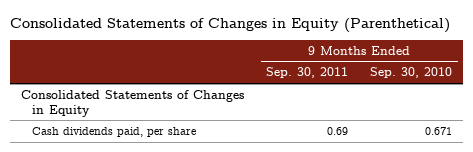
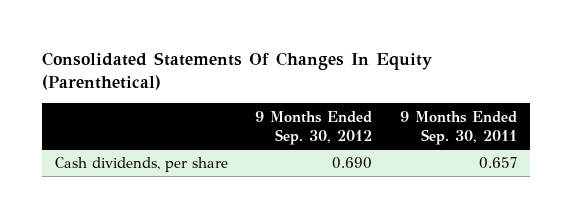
[9,18,450,34] Consolidated Statements of Changes in Equity (Parenthetical) -> [41,51,432,91] Consolidated Statements Of Changes In Equity (Parenthetical)
[370,67,453,79] Sep. 30, 2010 -> none
none -> [255,110,373,146] 9 Months Ended Sep. 30, 2012
[20,89,244,117] Consolidated Statements of Changes in Equity -> none
[32,126,197,137] Cash dividends paid, per share -> [55,157,229,173] Cash dividends, per share
[327,126,349,135] 0.69 -> [478,157,517,170] 0.657

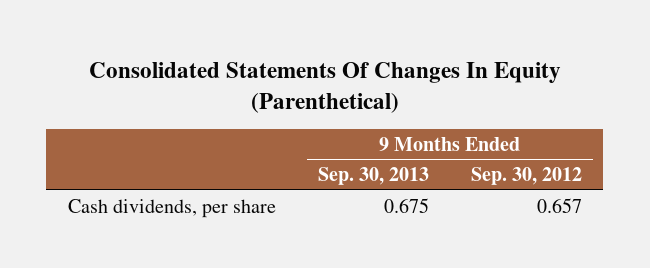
[399,110,517,146] 9 Months Ended Sep. 30, 2011 -> none
none -> [317,167,429,186] Sep. 30, 2013
[332,157,373,170] 0.690 -> [537,197,583,213] 0.657

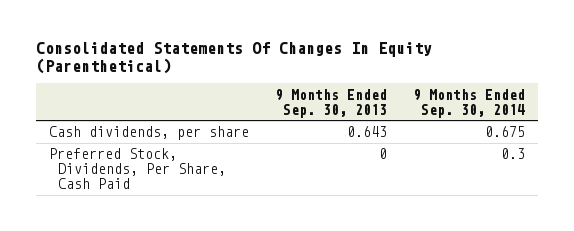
[471,167,583,186] Sep. 30, 2012 -> none
none -> [412,88,525,118] 9 Months Ended Sep. 30, 2014
[383,197,429,213] 0.675 -> [346,126,387,138] 0.643
none -> [48,148,226,190] Preferred Stock, Dividends, Per Share, Cash Paid

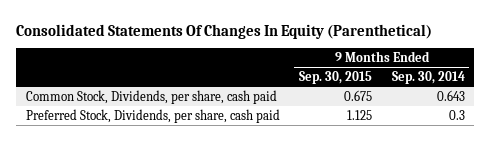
[274,88,387,118] 9 Months Ended Sep. 30, 2013 -> none
none -> [299,71,373,85] Sep. 30, 2015
[48,126,249,141] Cash dividends, per share -> [25,89,277,104] Common Stock, Dividends, per share, cash paid
[484,126,525,138] 0.675 -> [436,89,465,101] 0.643
[48,148,226,190] Preferred Stock, Dividends, Per Share, Cash Paid -> [25,108,280,123] Preferred Stock, Dividends, per share, cash paid

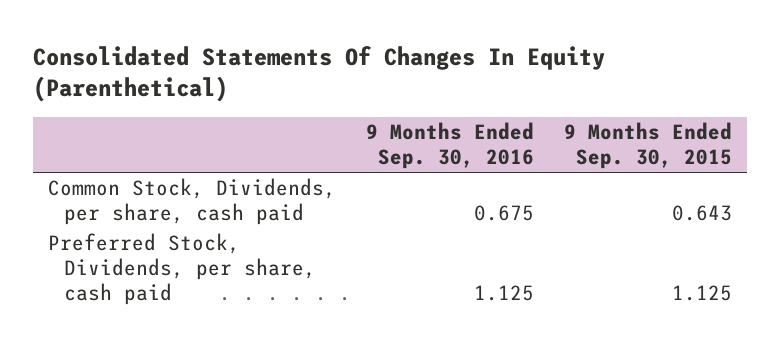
[391,71,465,85] Sep. 30, 2014 -> none
none -> [366,122,535,169] 9 Months Ended Sep. 30, 2016
[344,89,373,101] 0.675 -> [672,205,733,222] 0.643

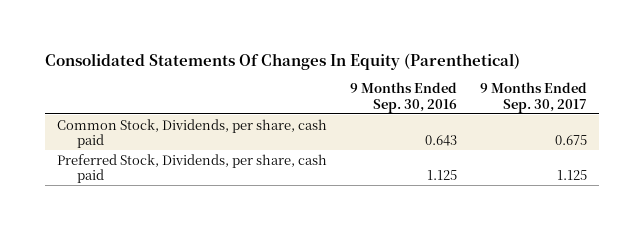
[564,122,733,169] 9 Months Ended Sep. 30, 2015 -> none
none -> [480,82,588,113] 9 Months Ended Sep. 30, 2017
[474,205,535,222] 0.675 -> [425,135,458,147] 0.643

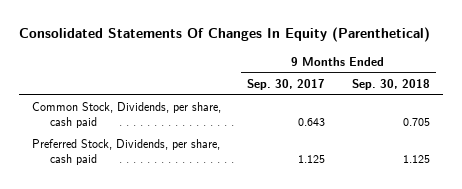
[350,82,458,113] 9 Months Ended Sep. 30, 2016 -> none
none -> [351,78,430,90] Sep. 30, 2018
[555,135,588,146] 0.675 -> [298,118,326,127] 0.643

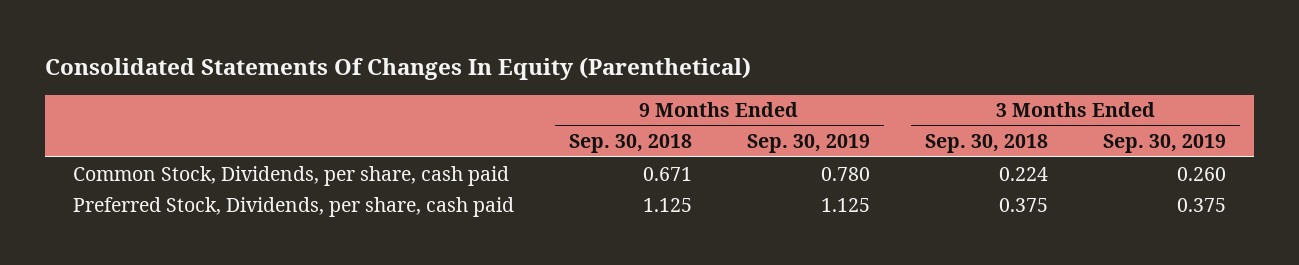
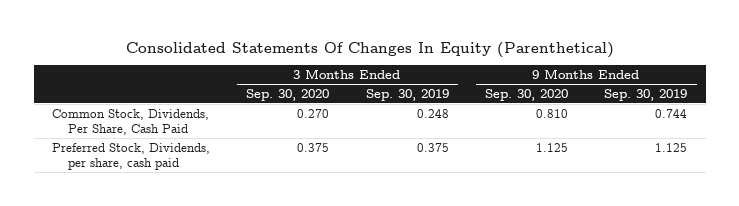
[568,134,692,154] Sep. 30, 2018 -> none
[925,134,1049,154] Sep. 30, 2018 -> none
none -> [246,88,330,101] Sep. 30, 2020
none -> [485,88,569,101] Sep. 30, 2020
[72,165,509,186] Common Stock, Dividends, per share, cash paid -> [51,108,209,136] Common Stock, Dividends, Per Share, Cash Paid
[820,166,870,181] 0.780 -> [655,108,688,118] 0.744
[1177,166,1227,181] 0.260 -> [416,108,449,118] 0.248

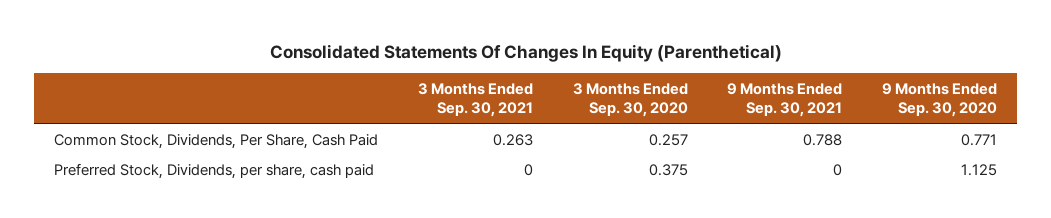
[365,88,449,101] Sep. 30, 2019 -> none
[604,88,688,101] Sep. 30, 2019 -> none
none -> [417,82,533,118] 3 Months Ended Sep. 30, 2021
none -> [727,82,843,118] 9 Months Ended Sep. 30, 2021
[297,108,330,118] 0.270 -> [648,133,688,146] 0.257
[536,108,569,118] 0.810 -> [961,133,998,146] 0.771

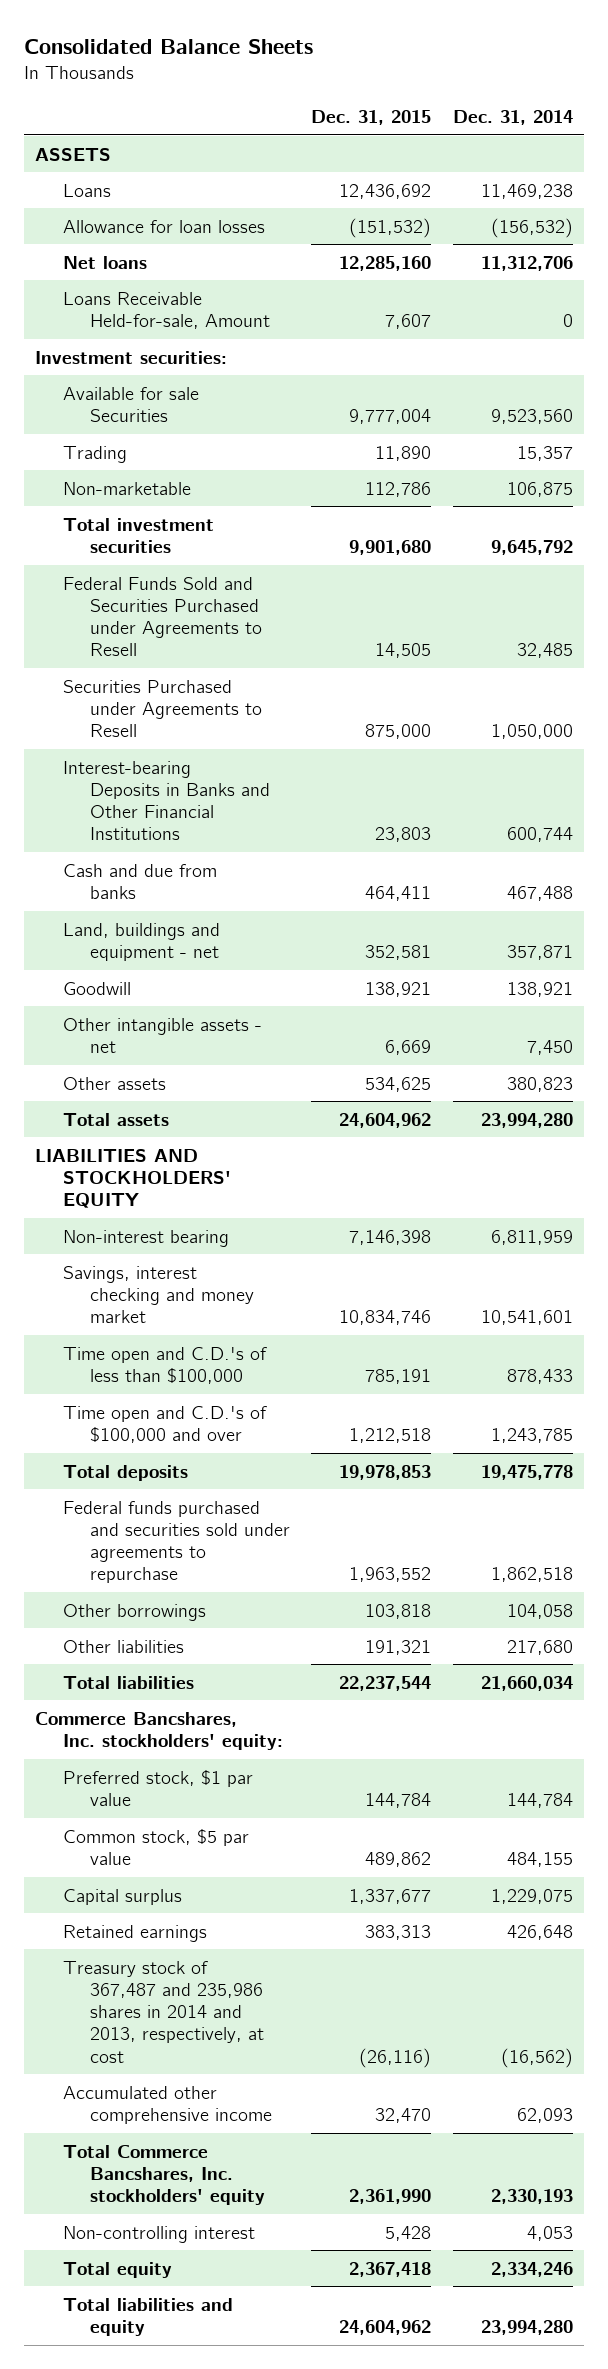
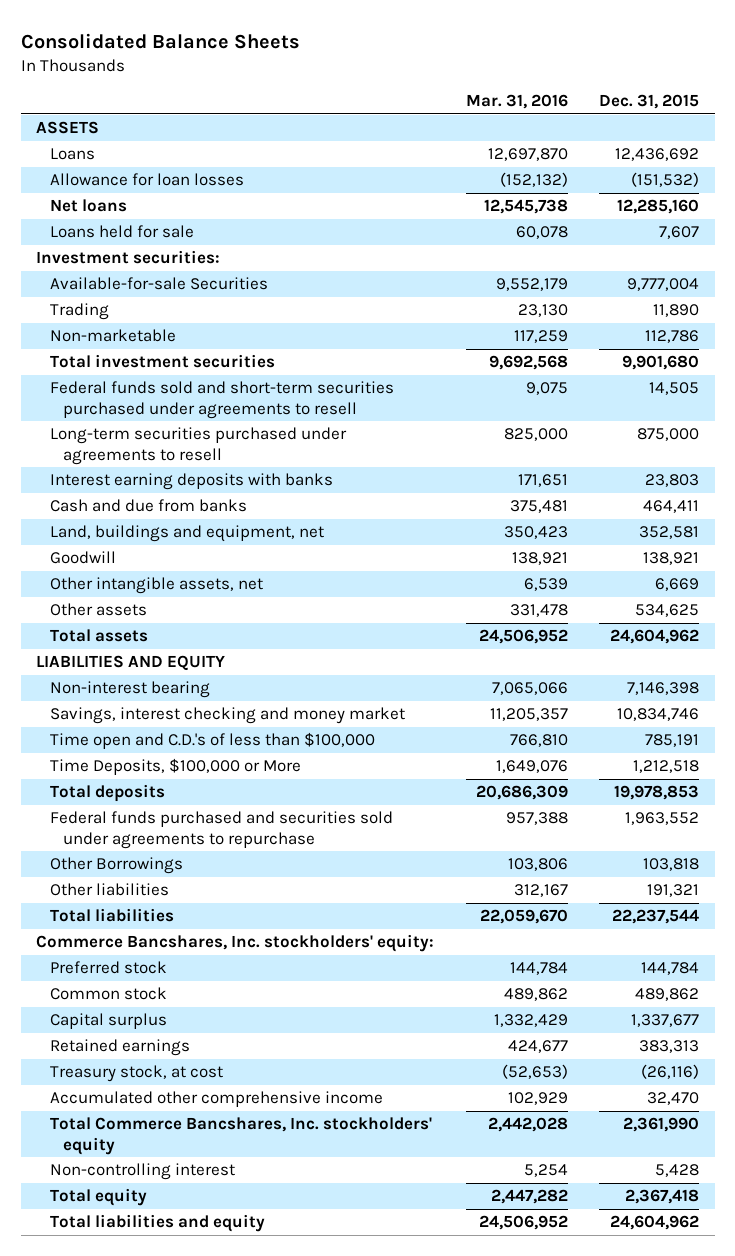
[453,109,574,125] Dec. 31, 2014 -> none
none -> [465,94,568,110] Mar. 31, 2016
[62,291,270,329] Loans Receivable Held-for-sale, Amount -> [49,225,194,239] Loans held for sale
[62,386,199,422] Available for sale Securities -> [49,277,268,291] Available-for-sale Securities
[62,576,262,657] Federal Funds Sold and Securities Purchased under Agreements to Resell -> [49,381,394,419] Federal funds sold and short-term securities purchased under agreements to resell
[62,679,262,738] Securities Purchased under Agreements to Resell -> [49,427,347,465] Long-term securities purchased under agreements to resell
[62,760,270,841] Interest-bearing Deposits in Banks and Other Financial Institutions -> [49,473,333,491] Interest earning deposits with banks
[62,922,220,961] Land, buildings and equipment - net -> [49,525,324,543] Land, buildings and equipment, net
[62,1017,262,1053] Other intangible assets - net -> [49,577,263,595] Other intangible assets, net
[35,1148,231,1209] LIABILITIES AND STOCKHOLDERS' EQUITY -> [36,655,226,672] LIABILITIES AND EQUITY
[62,1405,267,1443] Time open and C.D.'s of $100,000 and over -> [49,758,301,776] Time Deposits, $100,000 or More
[62,1603,206,1621] Other borrowings -> [49,857,183,875] Other Borrowings
[62,1769,253,1806] Preferred stock, $1 par value -> [49,961,167,975] Preferred stock
[62,1828,249,1865] Common stock, $5 par value -> [49,987,167,1001] Common stock
[62,1960,264,2063] Treasury stock of 367,487 and 235,986 shares in 2014 and 2013, respectively, at cost -> [49,1065,223,1083] Treasury stock, at cost

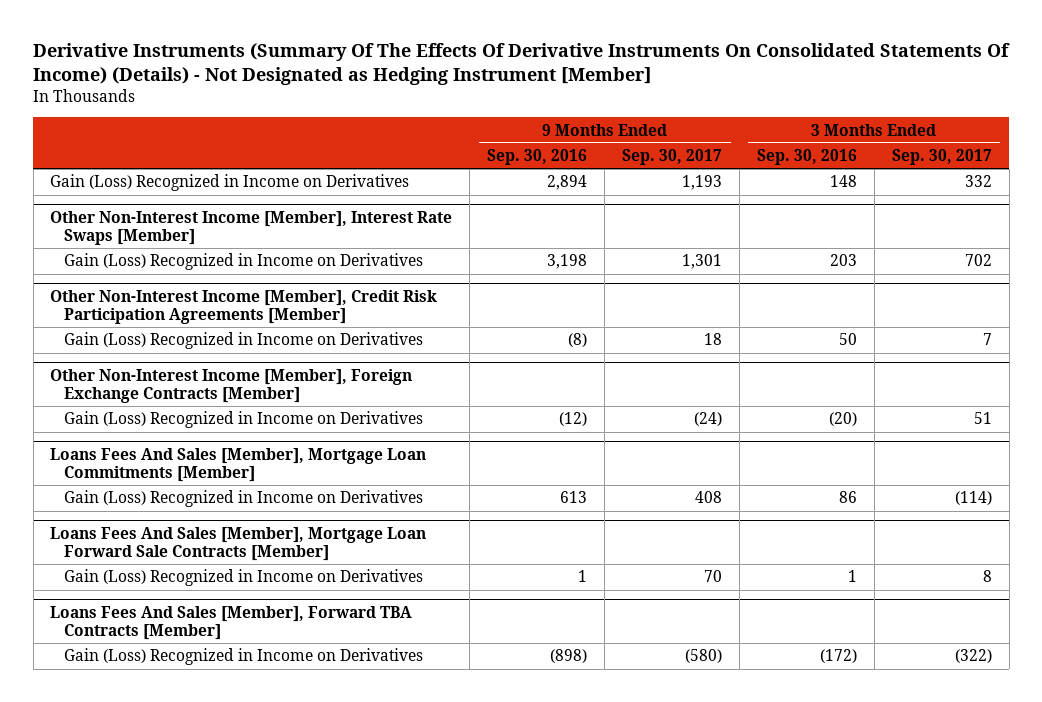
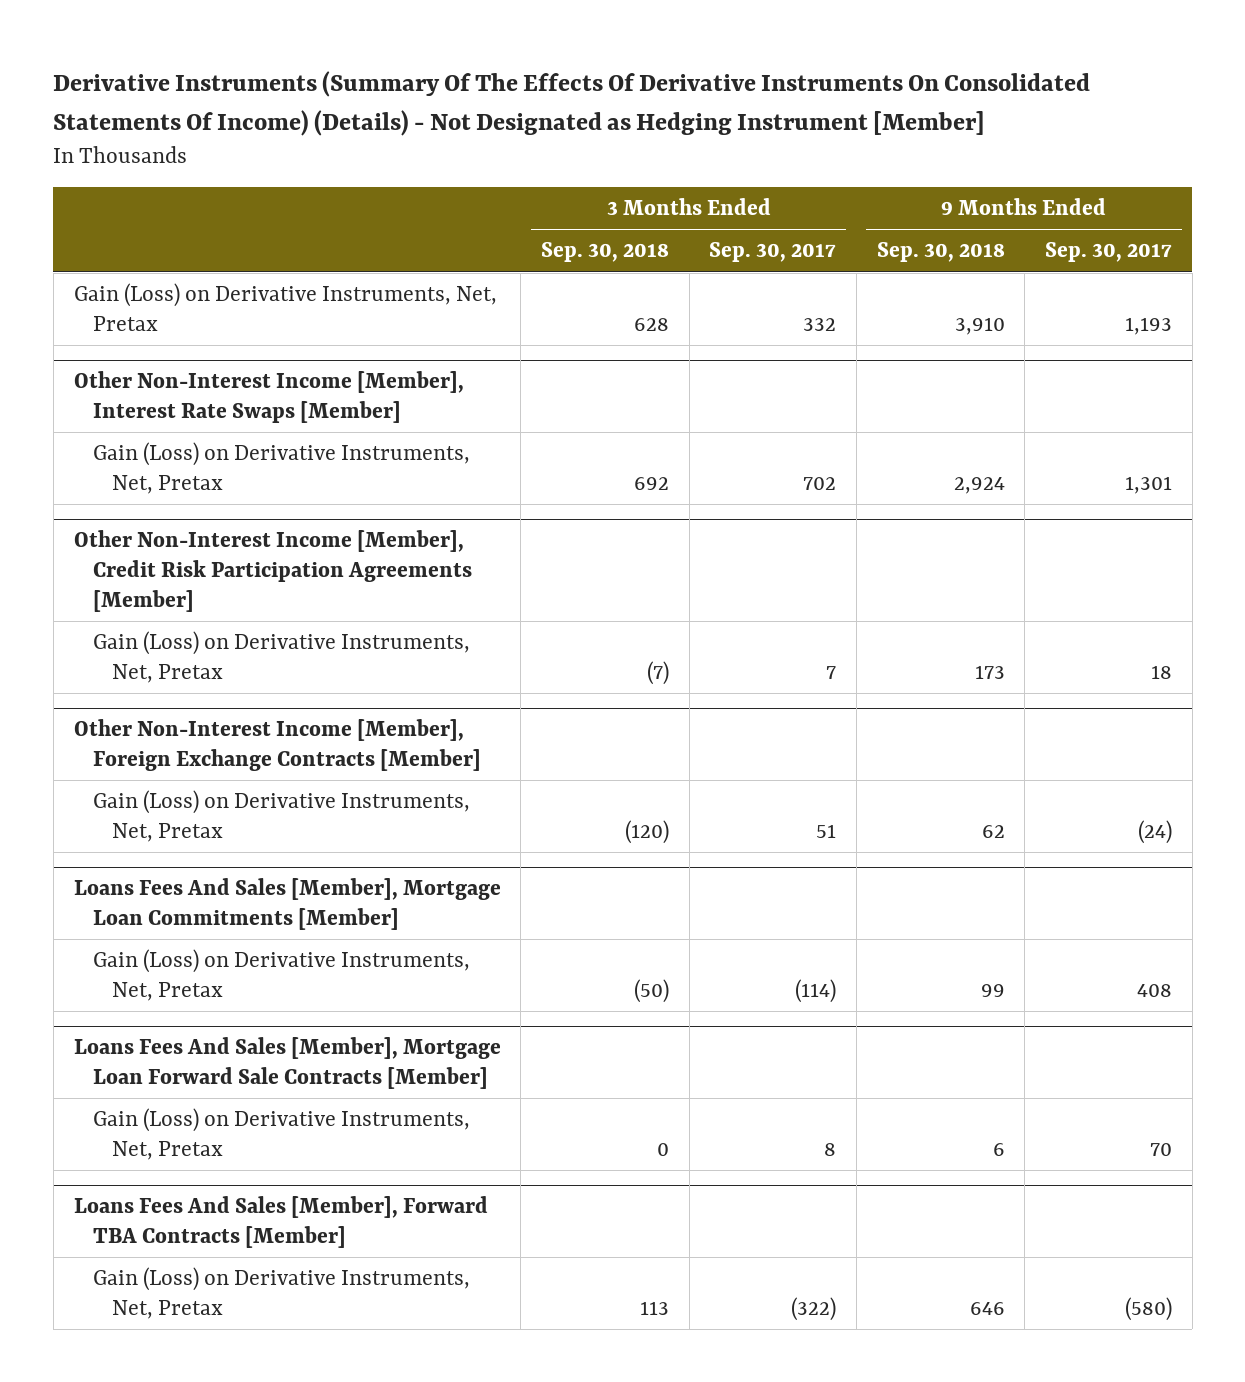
[487,149,588,166] Sep. 30, 2016 -> none
[756,149,857,166] Sep. 30, 2016 -> none
none -> [540,242,669,263] Sep. 30, 2018
none -> [876,242,1005,263] Sep. 30, 2018
[50,174,410,192] Gain (Loss) Recognized in Income on Derivatives -> [73,283,497,332] Gain (Loss) on Derivative Instruments, Net, Pretax
[64,253,424,271] Gain (Loss) Recognized in Income on Derivatives -> [92,442,470,495] Gain (Loss) on Derivative Instruments, Net, Pretax
[64,332,424,350] Gain (Loss) Recognized in Income on Derivatives -> [92,631,470,684] Gain (Loss) on Derivative Instruments, Net, Pretax
[64,411,424,429] Gain (Loss) Recognized in Income on Derivatives -> [92,790,470,843] Gain (Loss) on Derivative Instruments, Net, Pretax
[64,490,424,508] Gain (Loss) Recognized in Income on Derivatives -> [92,949,470,1002] Gain (Loss) on Derivative Instruments, Net, Pretax
[64,569,424,587] Gain (Loss) Recognized in Income on Derivatives -> [92,1108,470,1161] Gain (Loss) on Derivative Instruments, Net, Pretax
[64,648,424,666] Gain (Loss) Recognized in Income on Derivatives -> [92,1267,470,1320] Gain (Loss) on Derivative Instruments, Net, Pretax

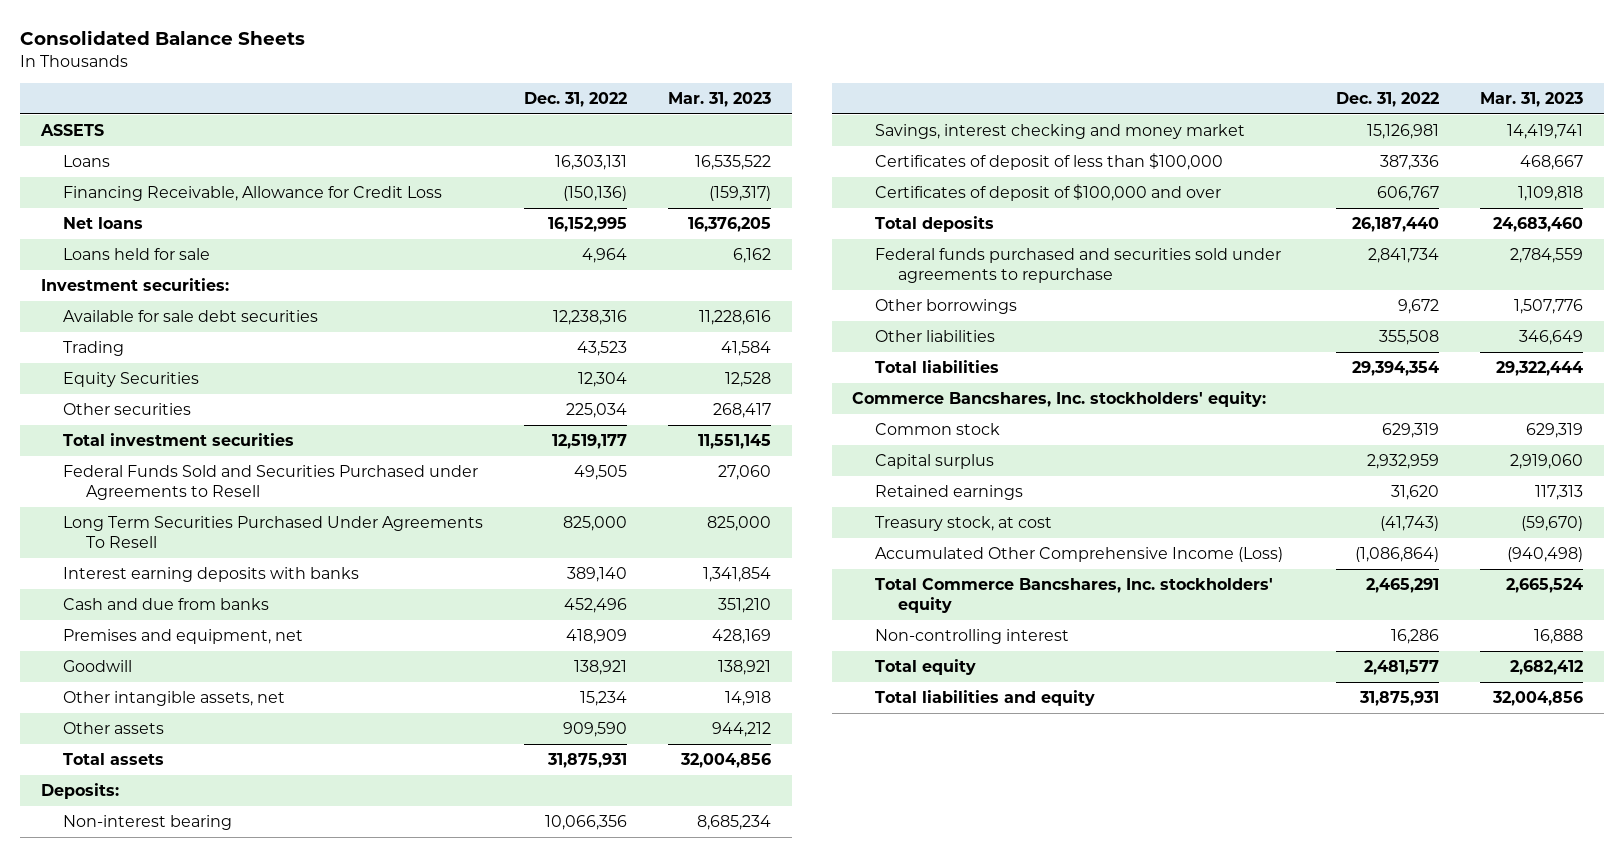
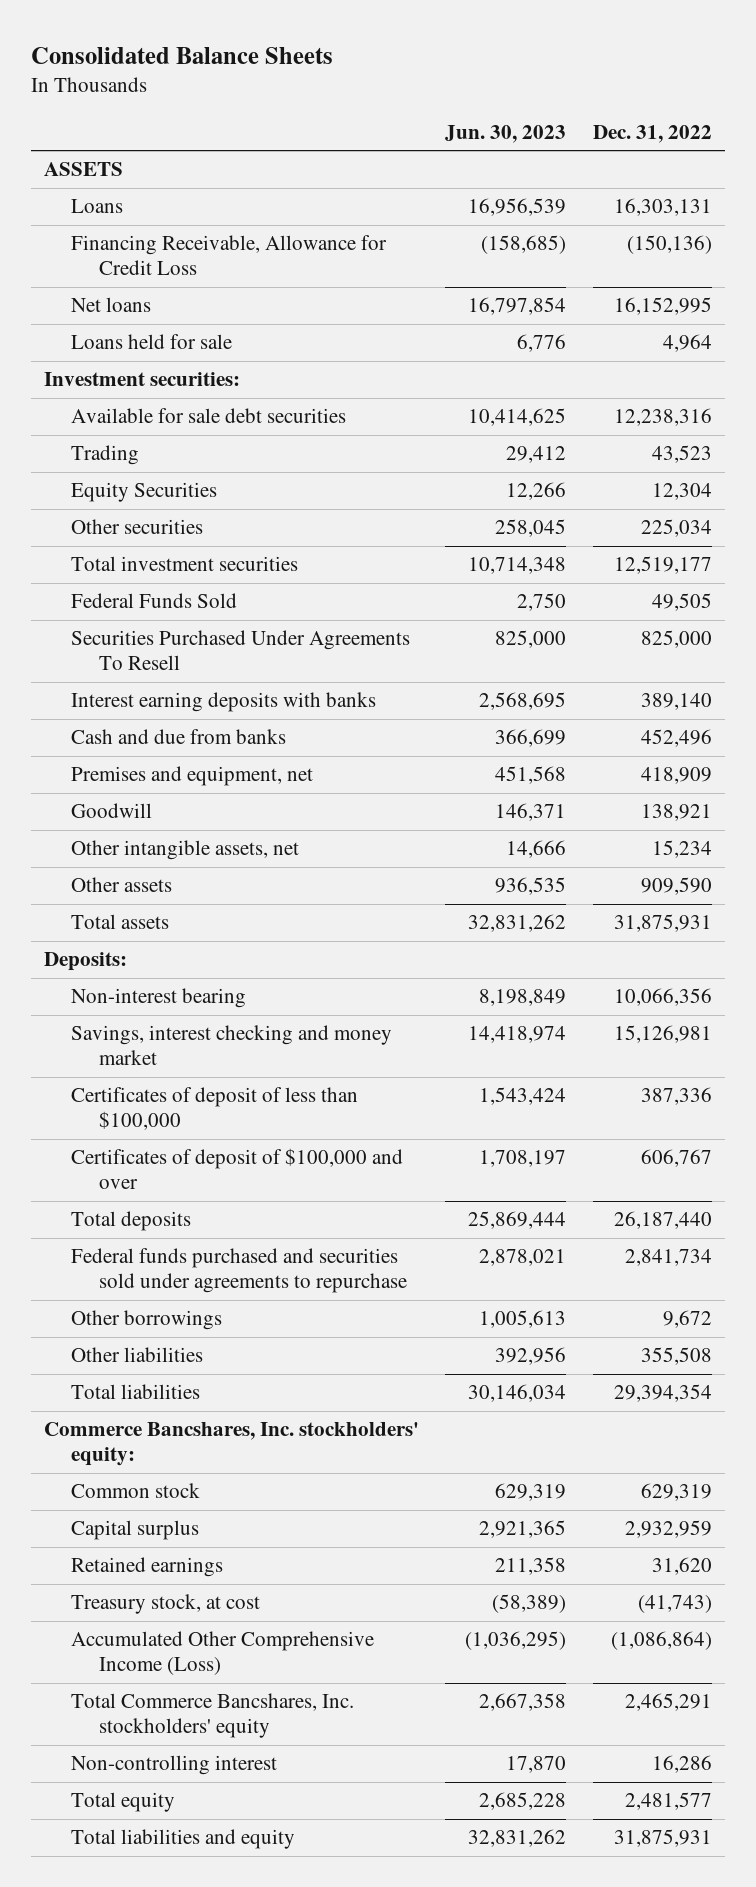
[668,91,772,107] Mar. 31, 2023 -> none
none -> [445,124,567,143] Jun. 30, 2023
[63,465,479,501] Federal Funds Sold and Securities Purchased under Agreements to Resell -> [71,593,238,609] Federal Funds Sold
[63,516,484,549] Long Term Securities Purchased Under Agreements To Resell -> [71,630,411,671] Securities Purchased Under Agreements To Resell

